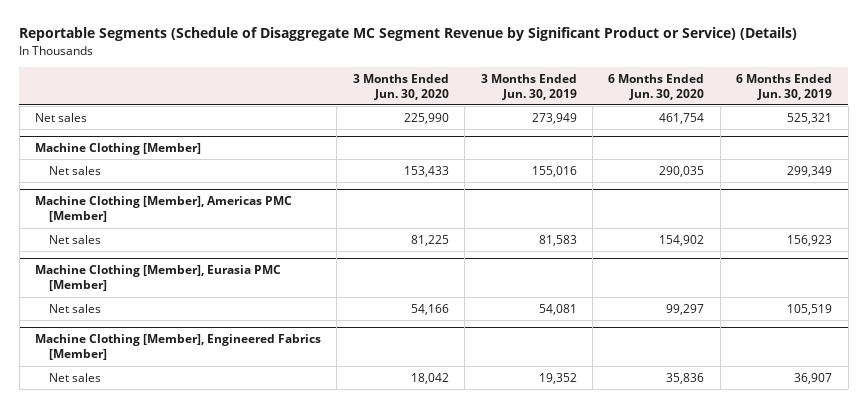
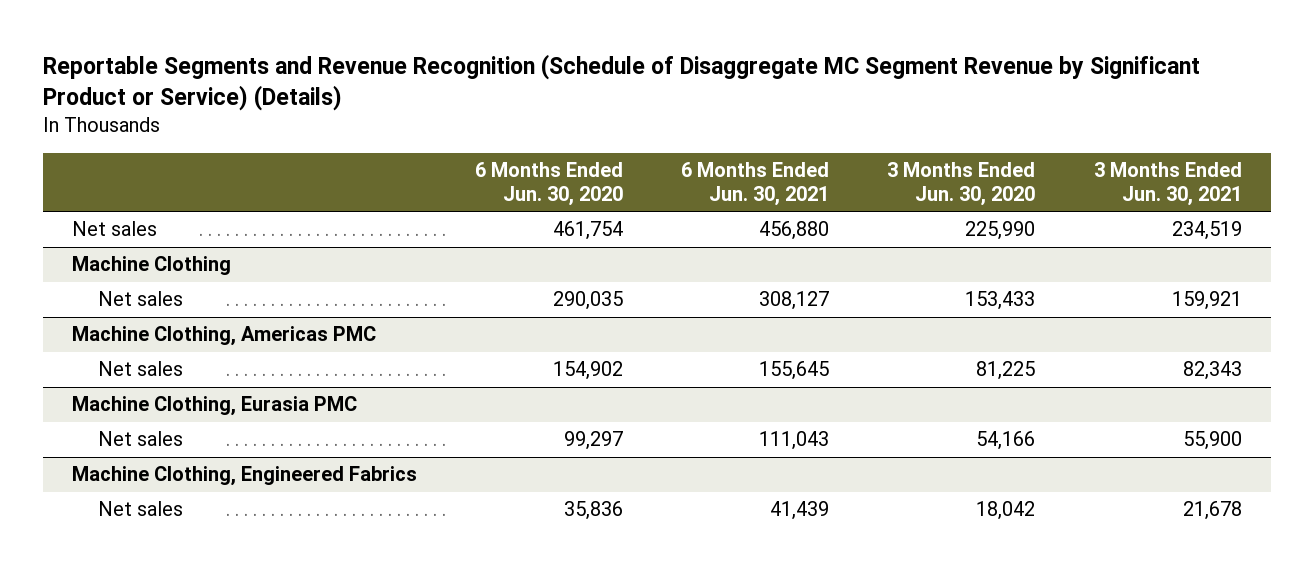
[19,27,798,42] Reportable Segments (Schedule of Disaggregate MC Segment Revenue by Significant Product or Service) (Details) -> [42,53,1200,112] Reportable Segments and Revenue Recognition (Schedule of Disaggregate MC Segment Revenue by Significant Product or Service) (Details)
[480,73,577,100] 3 Months Ended Jun. 30, 2019 -> none
[736,73,833,100] 6 Months Ended Jun. 30, 2019 -> none
none -> [681,162,830,207] 6 Months Ended Jun. 30, 2021
none -> [1093,162,1242,207] 3 Months Ended Jun. 30, 2021
[35,143,202,156] Machine Clothing [Member] -> [71,256,231,276] Machine Clothing
[35,196,293,223] Machine Clothing [Member], Americas PMC [Member] -> [71,326,376,347] Machine Clothing, Americas PMC
[35,265,282,292] Machine Clothing [Member], Eurasia PMC [Member] -> [71,396,357,417] Machine Clothing, Eurasia PMC
[35,334,322,361] Machine Clothing [Member], Engineered Fabrics [Member] -> [71,466,417,487] Machine Clothing, Engineered Fabrics

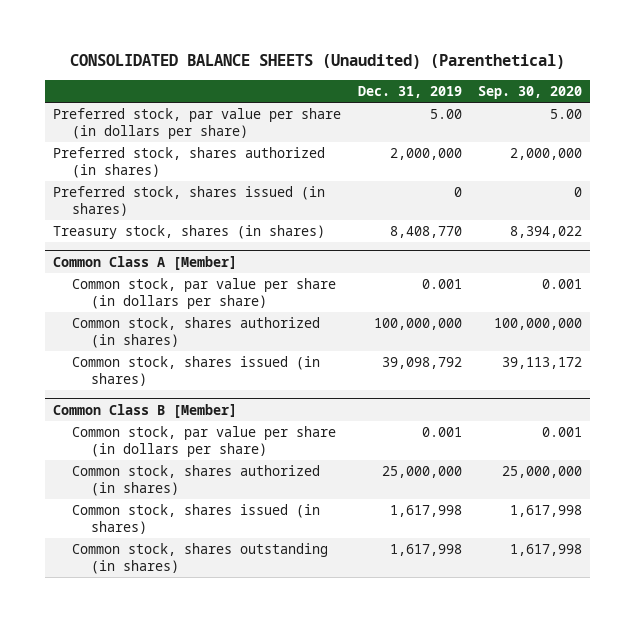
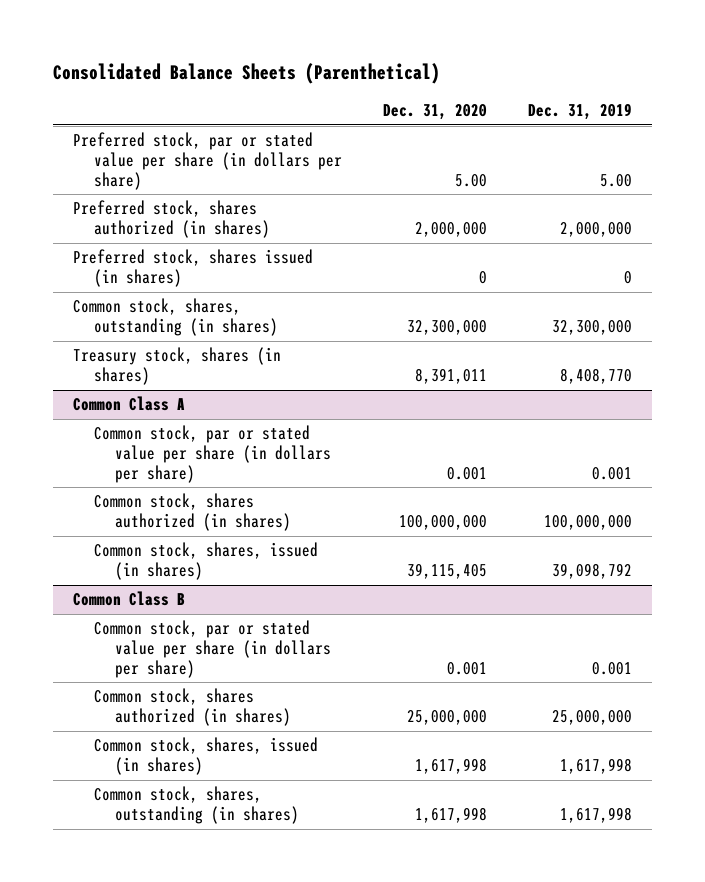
[69,54,565,70] CONSOLIDATED BALANCE SHEETS (Unaudited) (Parenthetical) -> [53,63,441,85] Consolidated Balance Sheets (Parenthetical)
[478,85,583,99] Sep. 30, 2020 -> none
none -> [382,104,487,121] Dec. 31, 2020
[53,108,342,140] Preferred stock, par value per share (in dollars per share) -> [73,132,343,190] Preferred stock, par or stated value per share (in dollars per share)
none -> [73,298,279,337] Common stock, shares, outstanding (in shares)
[53,255,238,270] Common Class A [Member] -> [73,396,186,412] Common Class A
[72,278,337,310] Common stock, par value per share (in dollars per share) -> [94,425,331,483] Common stock, par or stated value per share (in dollars per share)
[72,356,321,387] Common stock, shares issued (in shares) -> [94,542,319,581] Common stock, shares, issued (in shares)
[53,403,238,418] Common Class B [Member] -> [73,591,186,607] Common Class B
[72,426,337,458] Common stock, par value per share (in dollars per share) -> [94,620,331,678] Common stock, par or stated value per share (in dollars per share)
[72,504,321,535] Common stock, shares issued (in shares) -> [94,737,319,776] Common stock, shares, issued (in shares)
[72,543,329,575] Common stock, shares outstanding (in shares) -> [94,786,299,825] Common stock, shares, outstanding (in shares)

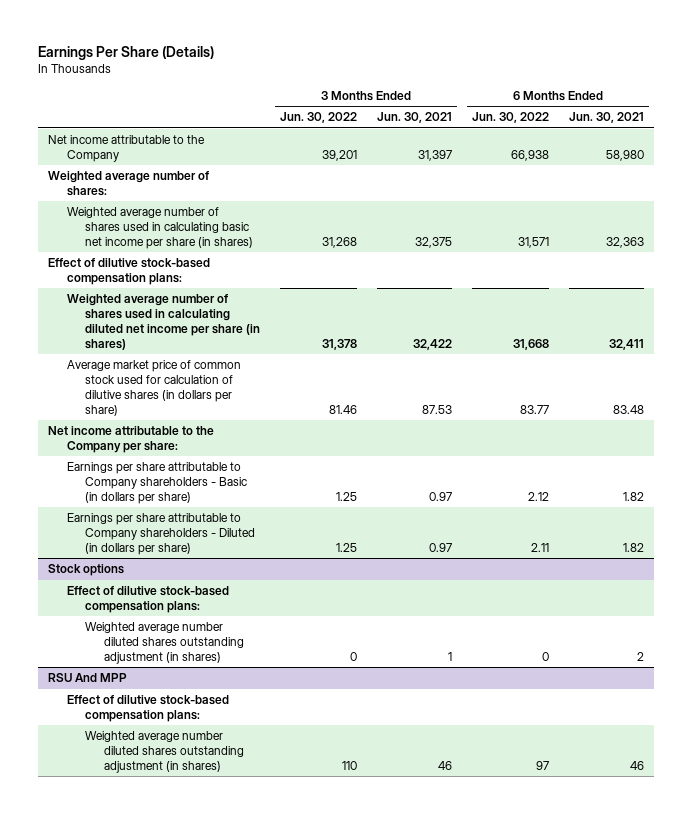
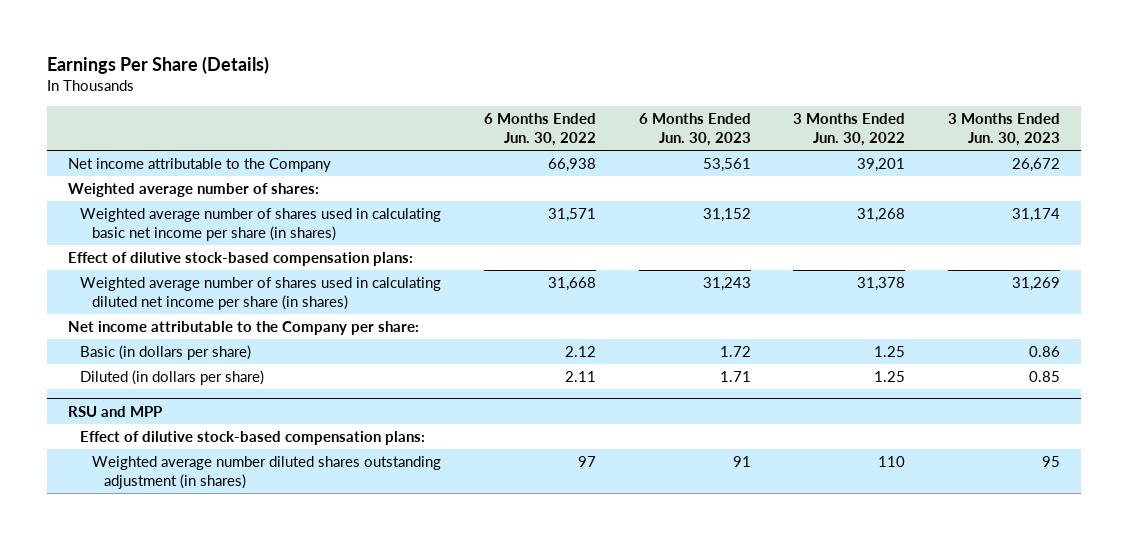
[377,112,453,124] Jun. 30, 2021 -> none
[569,112,645,124] Jun. 30, 2021 -> none
none -> [638,112,751,147] 6 Months Ended Jun. 30, 2023
none -> [947,112,1060,147] 3 Months Ended Jun. 30, 2023
[66,360,241,416] Average market price of common stock used for calculation of dilutive shares (in dollars per share) -> none
[47,564,124,577] Stock options -> none
[66,586,229,614] Effect of dilutive stock-based compensation plans: -> none
[85,622,245,665] Weighted average number diluted shares outstanding adjustment (in shares) -> none
[66,462,248,505] Earnings per share attributable to Company shareholders - Basic (in dollars per share) -> [80,344,252,360] Basic (in dollars per share)
[66,513,256,556] Earnings per share attributable to Company shareholders - Diluted (in dollars per share) -> [80,369,265,385] Diluted (in dollars per share)
[47,673,127,683] RSU And MPP -> [68,405,163,417] RSU and MPP

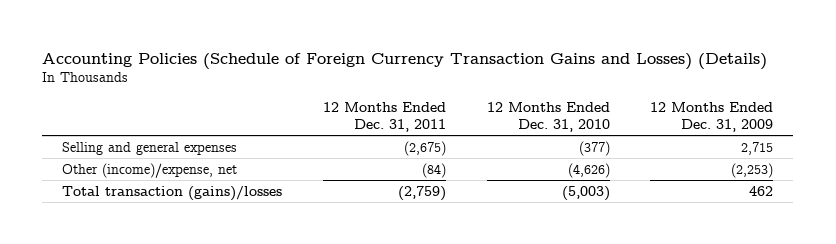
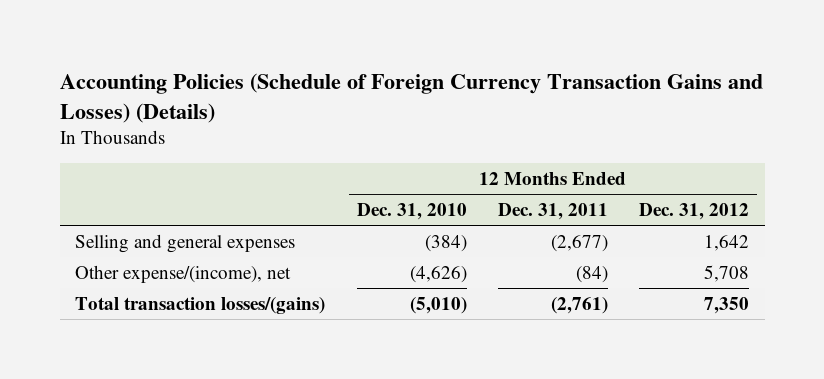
[650,101,774,133] 12 Months Ended Dec. 31, 2009 -> none
none -> [639,203,750,221] Dec. 31, 2012
[404,140,447,156] (2,675) -> [550,234,608,252] (2,677)
[578,140,610,156] (377) -> [424,234,467,252] (384)
[62,162,238,178] Other (income)/expense, net -> [75,264,292,283] Other expense/(income), net
[62,185,283,201] Total transaction (gains)/losses -> [75,296,326,314] Total transaction losses/(gains)
[398,185,447,201] (2,759) -> [550,296,608,314] (2,761)
[561,185,610,201] (5,003) -> [409,296,467,314] (5,010)

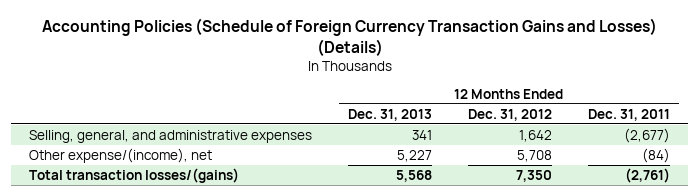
[356,203,467,221] Dec. 31, 2010 -> none
none -> [348,108,433,121] Dec. 31, 2013
[75,233,296,253] Selling and general expenses -> [29,129,313,143] Selling, general, and administrative expenses

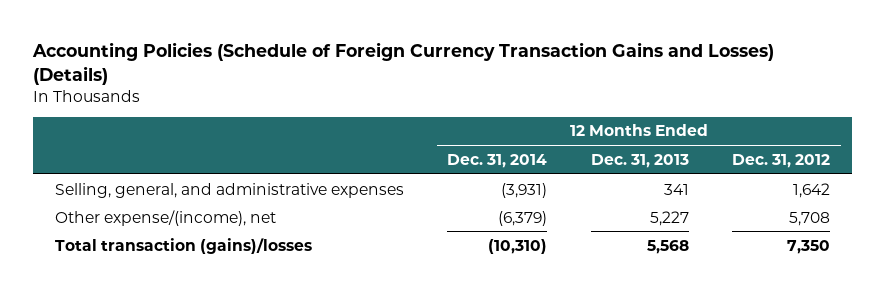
[587,108,670,121] Dec. 31, 2011 -> none
none -> [447,153,548,168] Dec. 31, 2014
[29,167,240,183] Total transaction losses/(gains) -> [55,237,313,254] Total transaction (gains)/losses

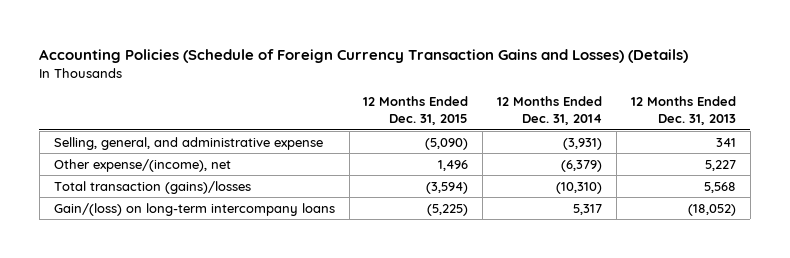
[732,153,831,168] Dec. 31, 2012 -> none
none -> [363,96,469,126] 12 Months Ended Dec. 31, 2015
[55,182,405,198] Selling, general, and administrative expenses -> [53,136,323,150] Selling, general, and administrative expense
none -> [53,202,335,216] Gain/(loss) on long-term intercompany loans

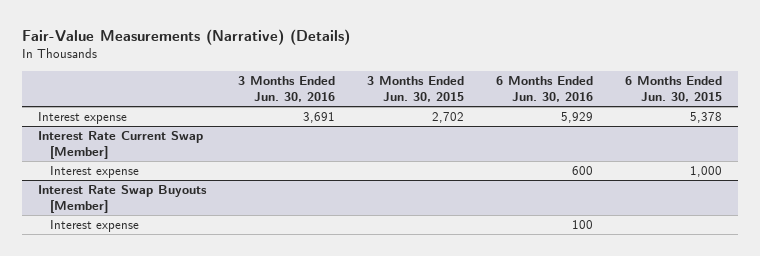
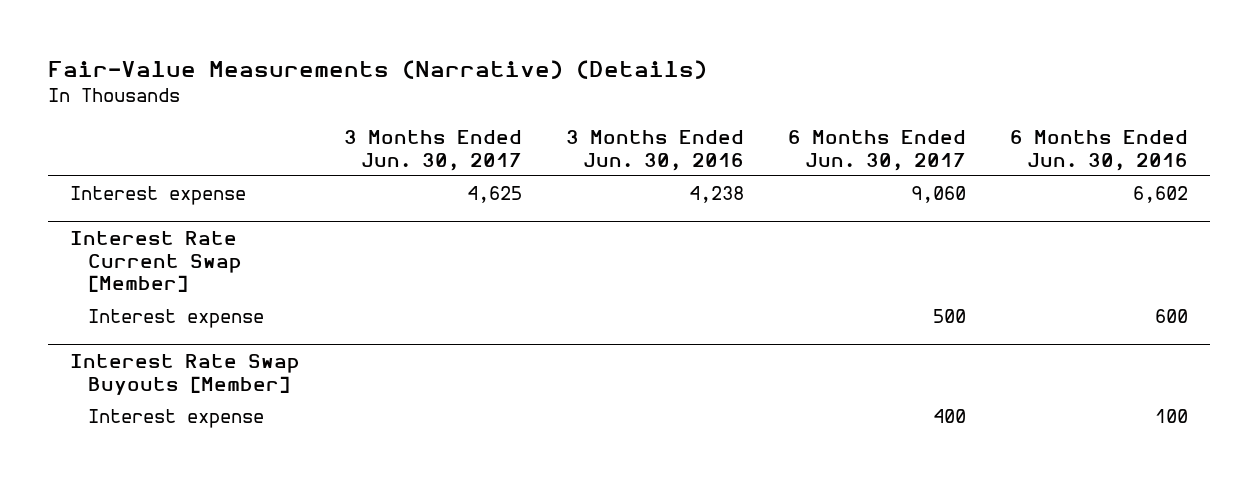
[366,76,464,102] 3 Months Ended Jun. 30, 2015 -> none
[624,76,722,102] 6 Months Ended Jun. 30, 2015 -> none
none -> [344,129,523,171] 3 Months Ended Jun. 30, 2017
none -> [787,129,966,171] 6 Months Ended Jun. 30, 2017
[302,112,335,124] 3,691 -> [688,186,744,204] 4,238
[560,112,593,124] 5,929 -> [1132,186,1188,204] 6,602

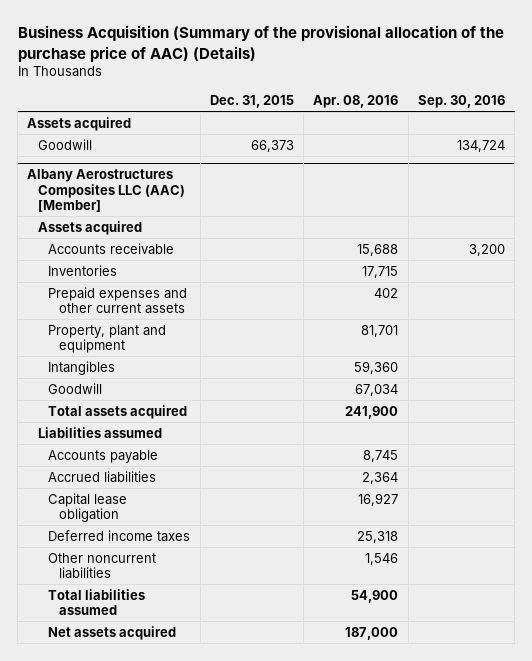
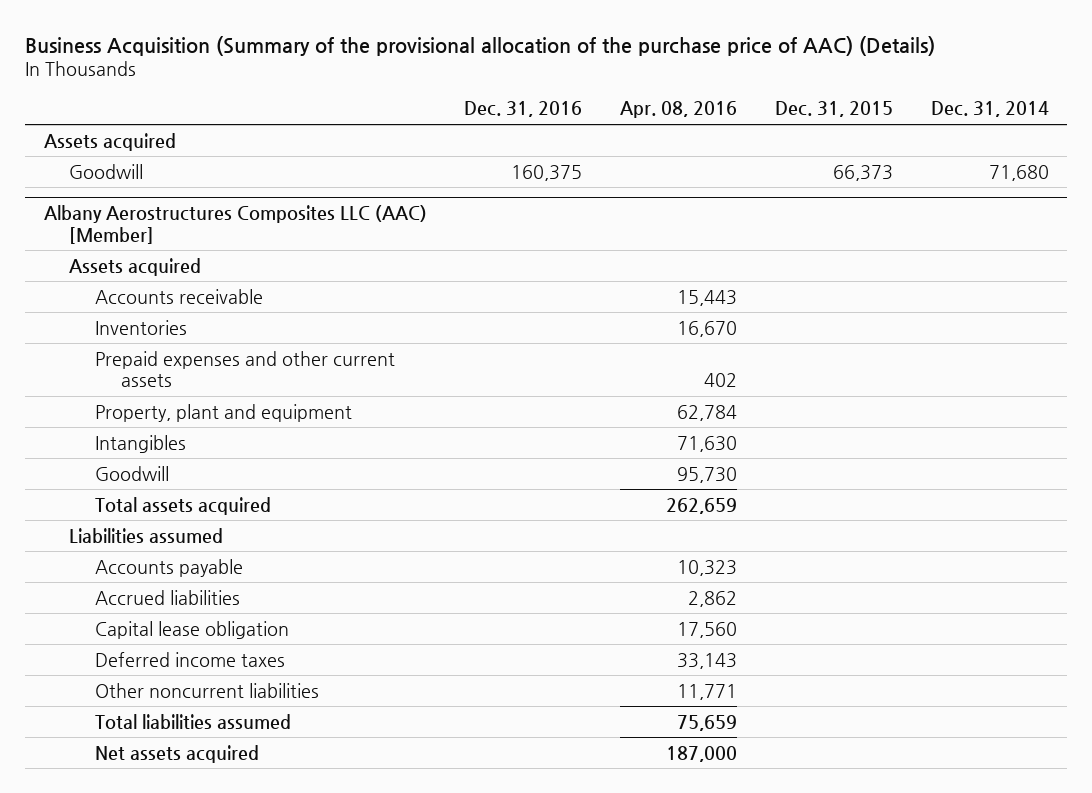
[417,95,505,109] Sep. 30, 2016 -> none
none -> [464,101,583,118] Dec. 31, 2016
none -> [930,101,1049,118] Dec. 31, 2014
[357,243,399,256] 15,688 -> [677,289,738,306] 15,443
[362,265,399,278] 17,715 -> [677,320,738,337] 16,670
[361,324,399,337] 81,701 -> [677,404,738,421] 62,784
[354,360,399,374] 59,360 -> [677,435,738,452] 71,630
[355,383,399,396] 67,034 -> [677,466,738,483] 95,730
[345,405,399,419] 241,900 -> [666,497,738,514] 262,659
[363,449,399,462] 8,745 -> [677,559,738,576] 10,323
[362,471,399,484] 2,364 -> [688,590,738,607] 2,862
[358,492,399,506] 16,927 -> [677,621,738,638] 17,560
[357,530,399,543] 25,318 -> [677,652,738,669] 33,143
[365,552,399,565] 1,546 -> [677,683,738,700] 11,771
[351,589,399,603] 54,900 -> [677,714,738,731] 75,659

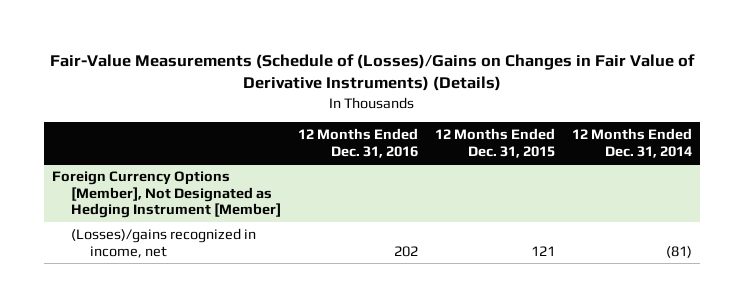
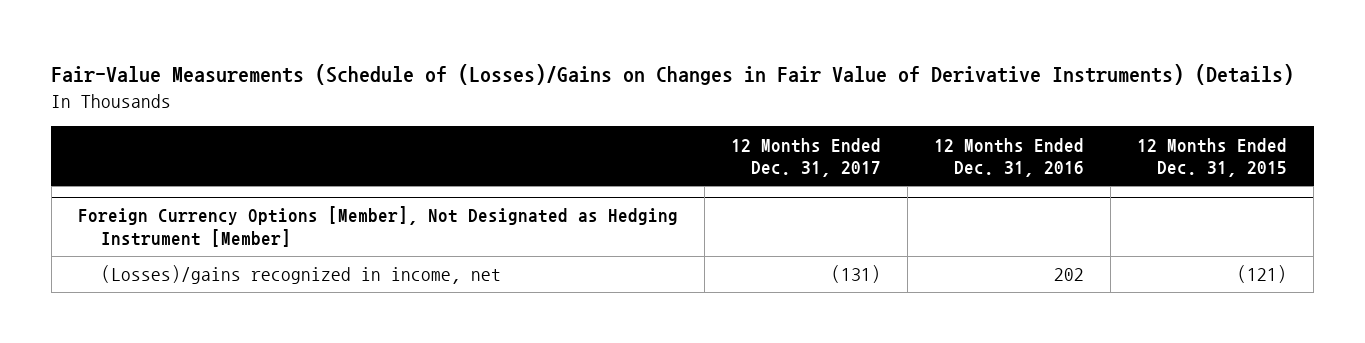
[571,128,692,158] 12 Months Ended Dec. 31, 2014 -> none
none -> [730,137,881,178] 12 Months Ended Dec. 31, 2017
[530,245,555,256] 121 -> [1237,265,1288,284] (121)

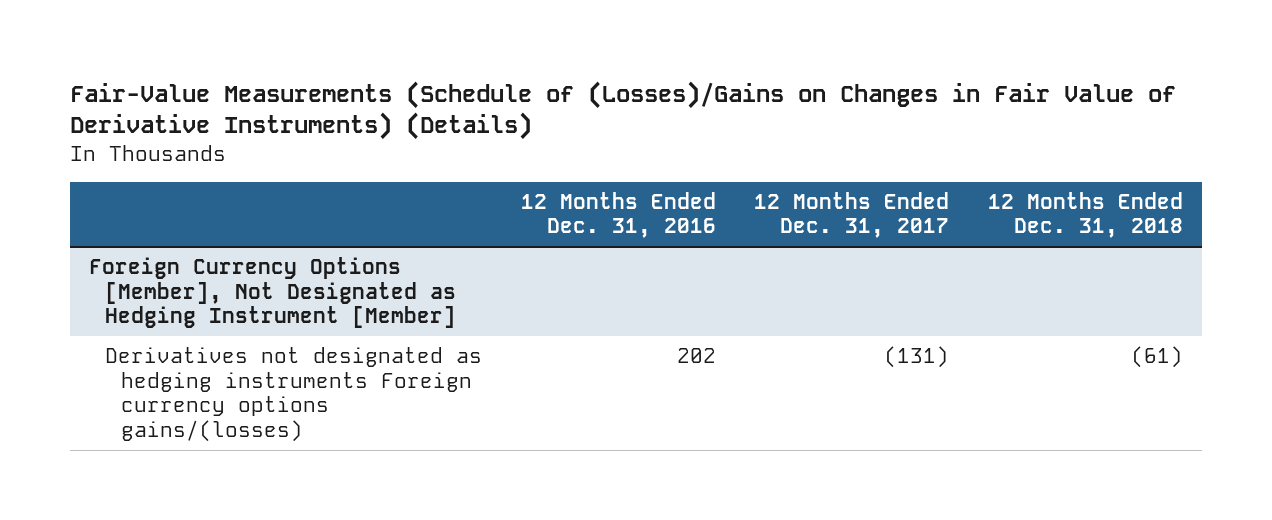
[1137,137,1288,178] 12 Months Ended Dec. 31, 2015 -> none
none -> [988,191,1184,239] 12 Months Ended Dec. 31, 2018
[100,265,501,285] (Losses)/gains recognized in income, net -> [105,347,483,442] Derivatives not designated as hedging instruments Foreign currency options gains/(losses)

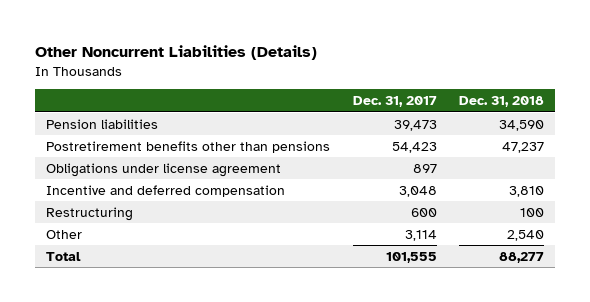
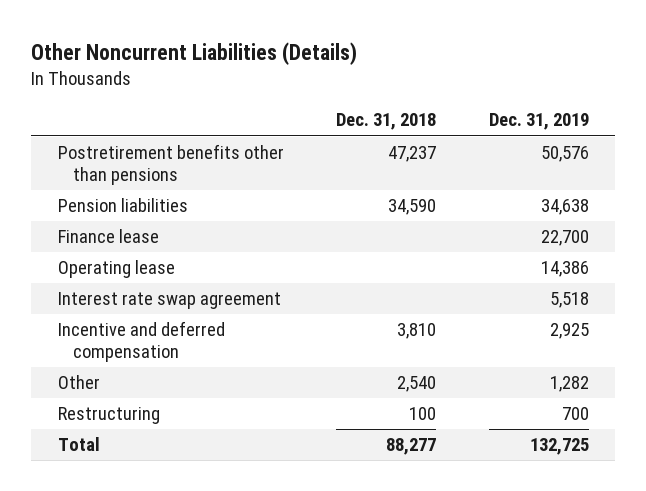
[352,96,437,108] Dec. 31, 2017 -> none
none -> [488,113,589,131] Dec. 31, 2019
[46,162,282,177] Obligations under license agreement -> none
[46,118,159,129] Pension liabilities -> [57,198,188,213] Pension liabilities
none -> [57,229,159,244] Finance lease
none -> [57,260,175,279] Operating lease
none -> [57,292,281,310] Interest rate swap agreement
[46,206,134,221] Restructuring -> [57,407,160,425] Restructuring

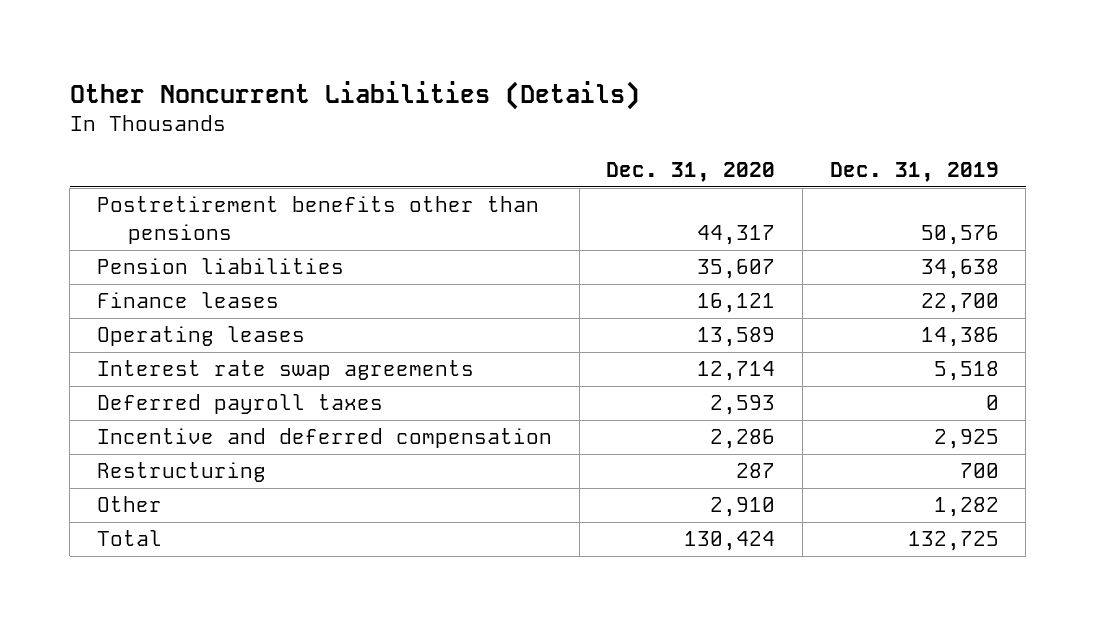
[336,113,437,131] Dec. 31, 2018 -> none
none -> [606,162,776,183] Dec. 31, 2020
[57,229,159,244] Finance lease -> [97,292,280,309] Finance leases
[57,260,175,279] Operating lease -> [97,326,306,347] Operating leases
[57,292,281,310] Interest rate swap agreement -> [97,360,475,381] Interest rate swap agreements
none -> [97,394,384,415] Deferred payroll taxes
[57,375,100,390] Other -> [97,496,163,513] Other

